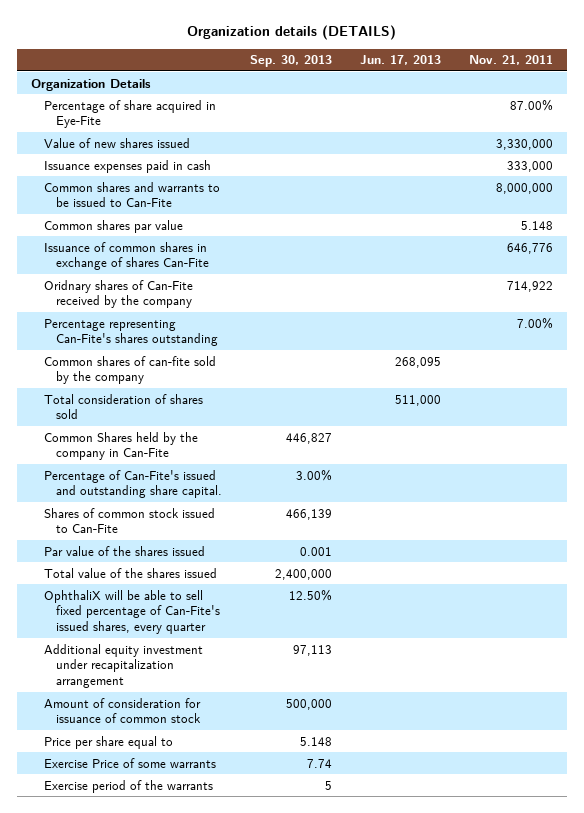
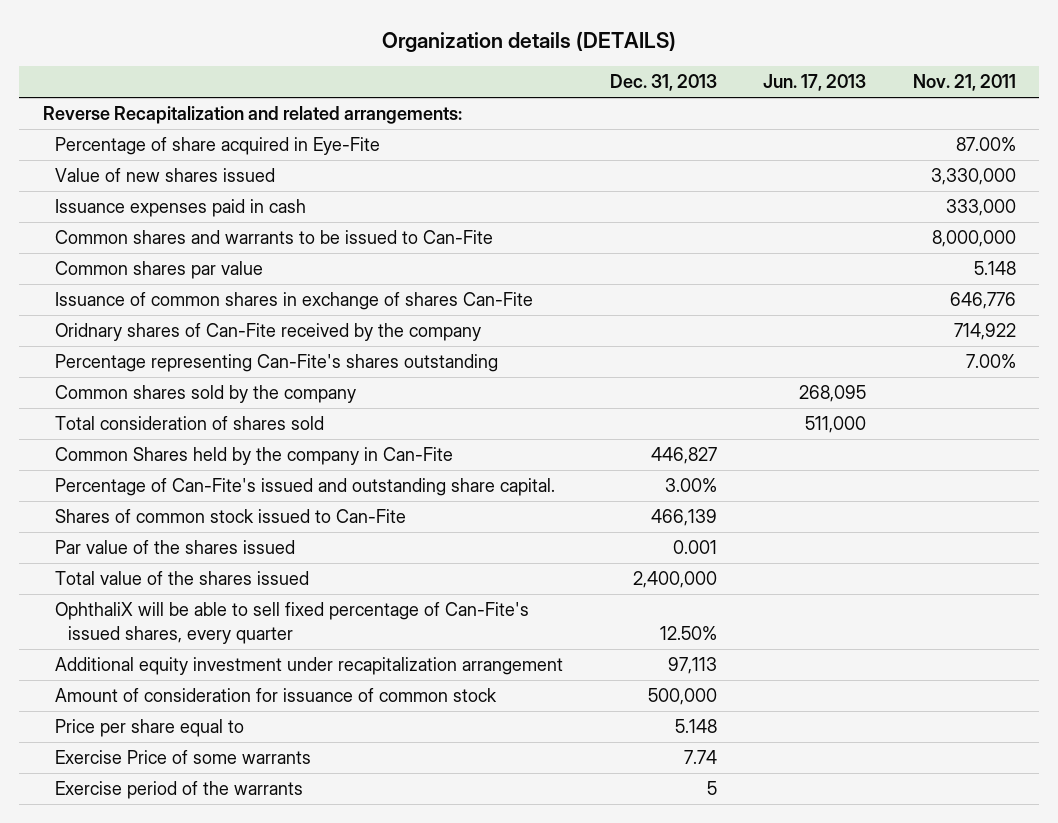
[250,55,333,68] Sep. 30, 2013 -> none
none -> [609,74,717,92] Dec. 31, 2013
[30,78,151,91] Organization Details -> none
none -> [42,106,462,125] Reverse Recapitalization and related arrangements:
[43,355,216,385] Common shares of can-fite sold by the company -> [55,385,357,404] Common shares sold by the company

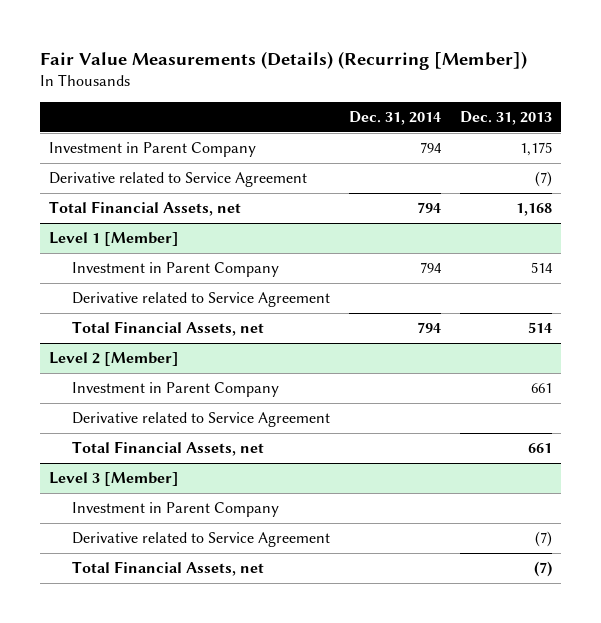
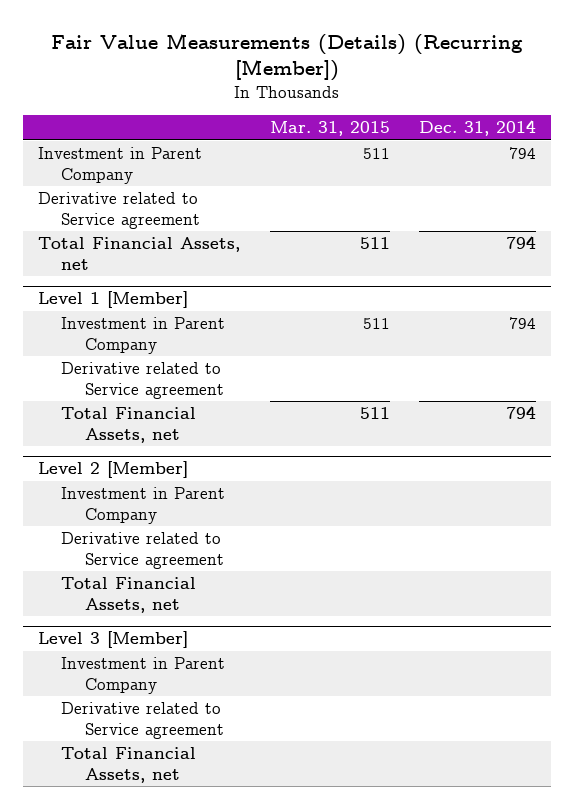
[459,111,552,126] Dec. 31, 2013 -> none
none -> [269,121,390,137] Mar. 31, 2015
[49,172,308,188] Derivative related to Service Agreement -> [37,192,201,229] Derivative related to Service agreement
[71,292,330,308] Derivative related to Service Agreement -> [61,362,224,399] Derivative related to Service agreement
[71,412,330,428] Derivative related to Service Agreement -> [61,532,224,569] Derivative related to Service agreement
[71,532,330,548] Derivative related to Service Agreement -> [61,702,224,739] Derivative related to Service agreement

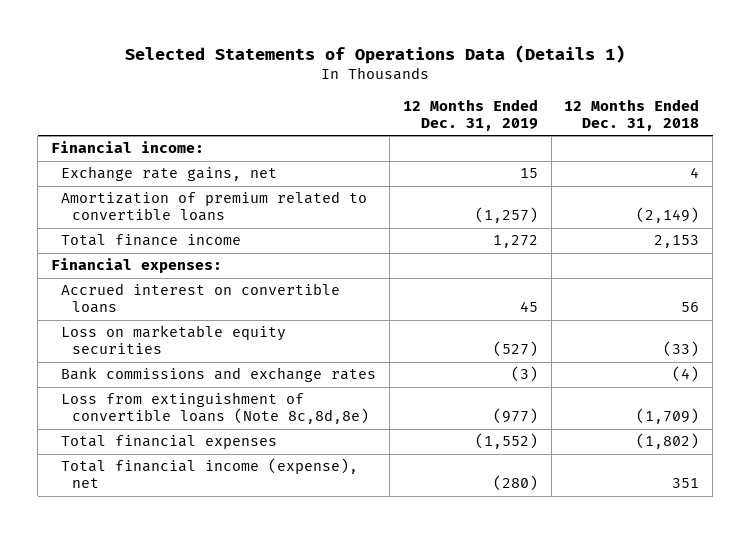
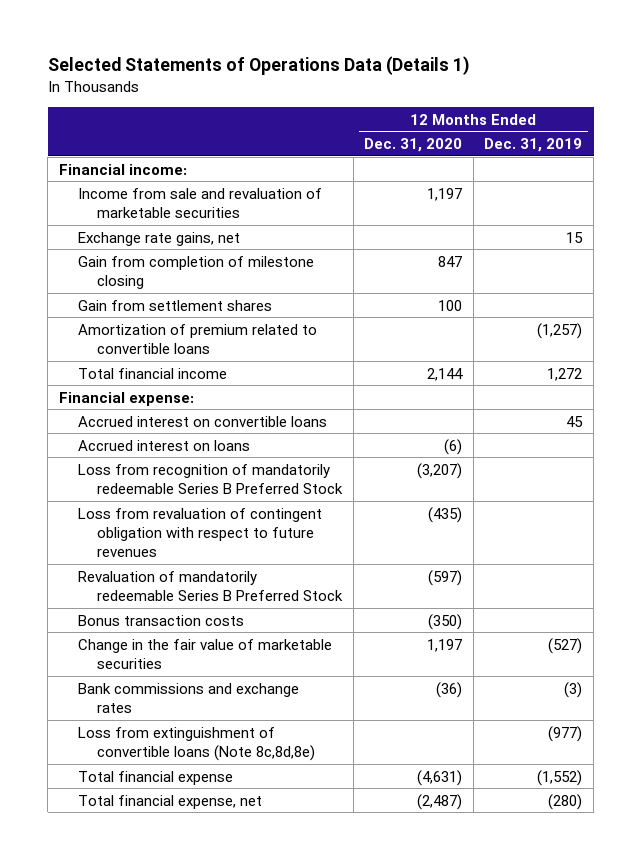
[564,99,700,132] 12 Months Ended Dec. 31, 2018 -> none
none -> [364,137,463,152] Dec. 31, 2020
none -> [78,187,323,218] Income from sale and revaluation of marketable securities
none -> [78,255,315,289] Gain from completion of milestone closing
none -> [78,299,273,311] Gain from settlement shares
[61,234,242,247] Total finance income -> [78,367,228,379] Total financial income
[51,258,223,274] Financial expenses: -> [58,391,194,406] Financial expense:
none -> [78,439,251,451] Accrued interest on loans
none -> [78,463,344,494] Loss from recognition of mandatorily redeemable Series B Preferred Stock
none -> [78,507,323,558] Loss from revaluation of contingent obligation with respect to future revenues
none -> [78,570,344,601] Revaluation of mandatorily redeemable Series B Preferred Stock
none -> [78,614,245,626] Bonus transaction costs
[61,325,287,355] Loss on marketable equity securities -> [78,638,333,669] Change in the fair value of marketable securities
[61,435,278,450] Total financial expenses -> [78,770,234,785] Total financial expense
[61,458,359,489] Total financial income (expense), net -> [78,794,263,809] Total financial expense, net

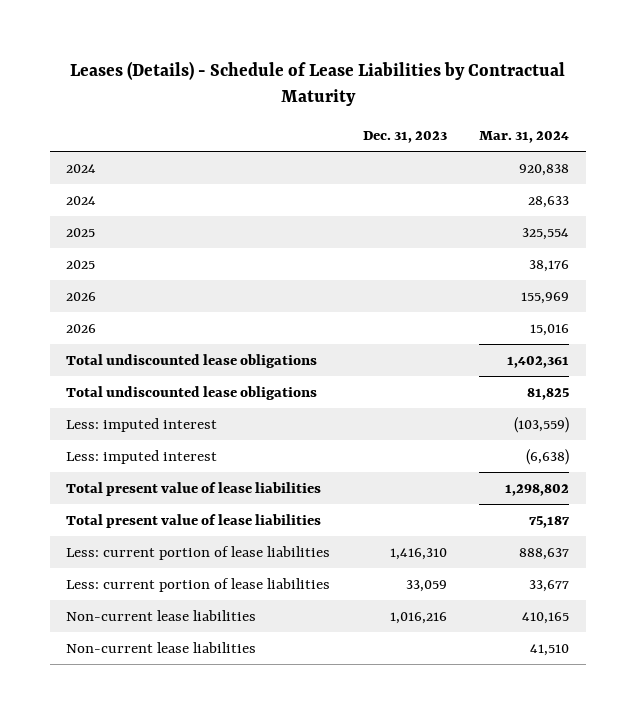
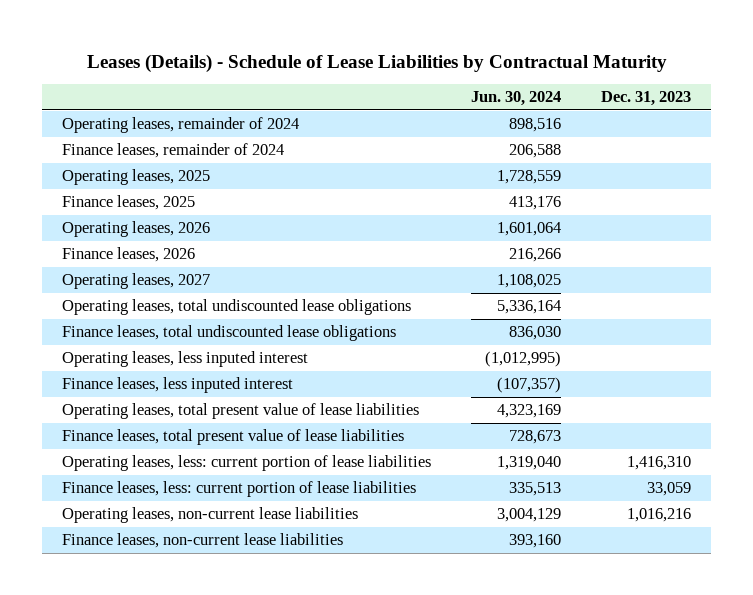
[479,130,570,143] Mar. 31, 2024 -> none
none -> [471,91,562,107] Jun. 30, 2024
[66,163,97,173] 2024 -> [62,117,300,134] Operating leases, remainder of 2024
[66,195,97,205] 2024 -> [62,143,285,159] Finance leases, remainder of 2024
[66,227,96,237] 2025 -> [62,169,211,186] Operating leases, 2025
[66,259,96,269] 2025 -> [62,195,196,211] Finance leases, 2025
[66,291,97,301] 2026 -> [62,221,211,238] Operating leases, 2026
[66,323,97,333] 2026 -> [62,247,196,263] Finance leases, 2026
none -> [62,273,211,290] Operating leases, 2027
[66,353,318,368] Total undiscounted lease obligations -> [62,299,412,316] Operating leases, total undiscounted lease obligations
[66,385,318,400] Total undiscounted lease obligations -> [62,325,397,342] Finance leases, total undiscounted lease obligations
[66,417,218,432] Less: imputed interest -> [62,351,309,368] Operating leases, less inputed interest
[66,449,218,464] Less: imputed interest -> [62,377,294,394] Finance leases, less inputed interest
[66,481,322,496] Total present value of lease liabilities -> [62,403,420,420] Operating leases, total present value of lease liabilities
[66,513,322,528] Total present value of lease liabilities -> [62,429,405,446] Finance leases, total present value of lease liabilities
[66,545,331,560] Less: current portion of lease liabilities -> [62,455,432,472] Operating leases, less: current portion of lease liabilities
[66,577,331,592] Less: current portion of lease liabilities -> [62,481,417,498] Finance leases, less: current portion of lease liabilities
[66,609,257,621] Non-current lease liabilities -> [62,507,359,524] Operating leases, non-current lease liabilities
[66,641,257,653] Non-current lease liabilities -> [62,533,344,549] Finance leases, non-current lease liabilities

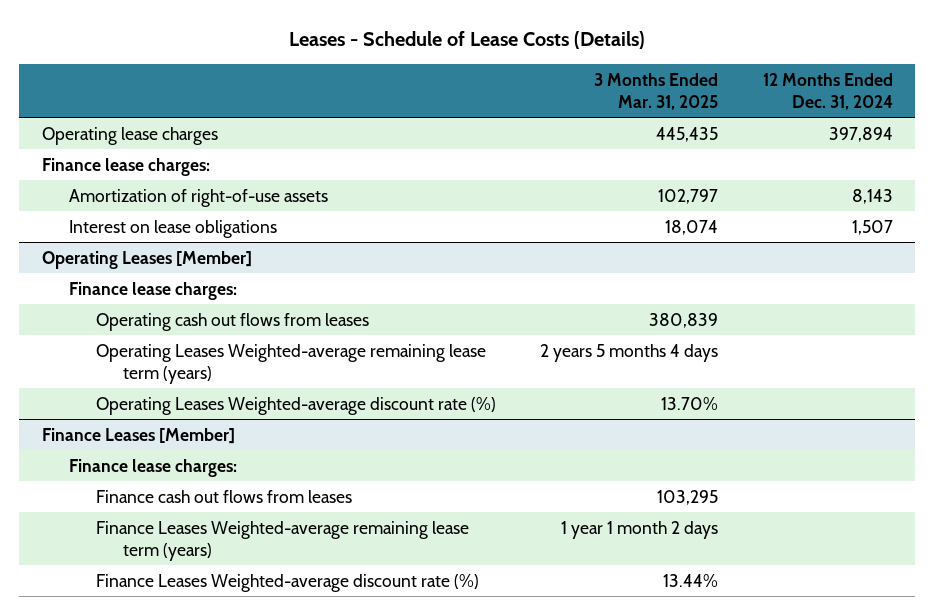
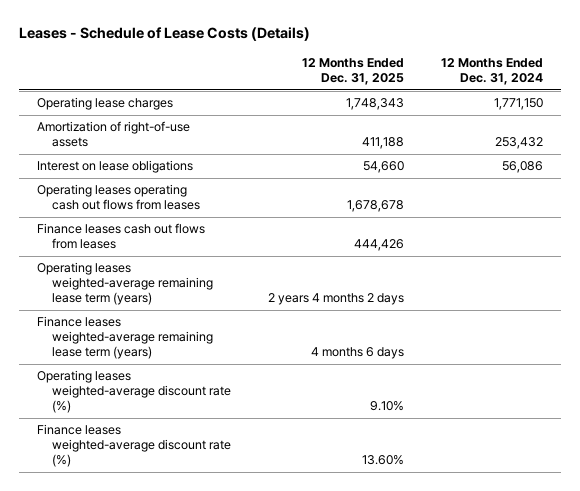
[594,72,719,110] 3 Months Ended Mar. 31, 2025 -> none
none -> [301,58,404,85] 12 Months Ended Dec. 31, 2025
[41,157,210,176] Finance lease charges: -> none
[41,250,252,269] Operating Leases [Member] -> none
[68,281,237,300] Finance lease charges: -> none
[95,312,369,331] Operating cash out flows from leases -> none
[95,343,486,384] Operating Leases Weighted-average remaining lease term (years) -> none
[95,396,496,415] Operating Leases Weighted-average discount rate (%) -> none
[41,427,235,444] Finance Leases [Member] -> none
[68,458,237,477] Finance lease charges: -> none
[95,489,352,503] Finance cash out flows from leases -> none
[95,520,469,561] Finance Leases Weighted-average remaining lease term (years) -> none
[95,573,479,592] Finance Leases Weighted-average discount rate (%) -> none
[829,126,894,142] 397,894 -> [493,98,543,111] 1,771,150
[852,188,894,204] 8,143 -> [494,137,543,150] 253,432
[852,219,894,235] 1,507 -> [501,161,543,174] 56,086
none -> [37,184,201,211] Operating leases operating cash out flows from leases
none -> [37,223,206,250] Finance leases cash out flows from leases
none -> [37,262,214,306] Operating leases weighted-average remaining lease term (years)
none -> [37,316,214,360] Finance leases weighted-average remaining lease term (years)
none -> [37,370,232,414] Operating leases weighted-average discount rate (%)
none -> [37,424,232,468] Finance leases weighted-average discount rate (%)

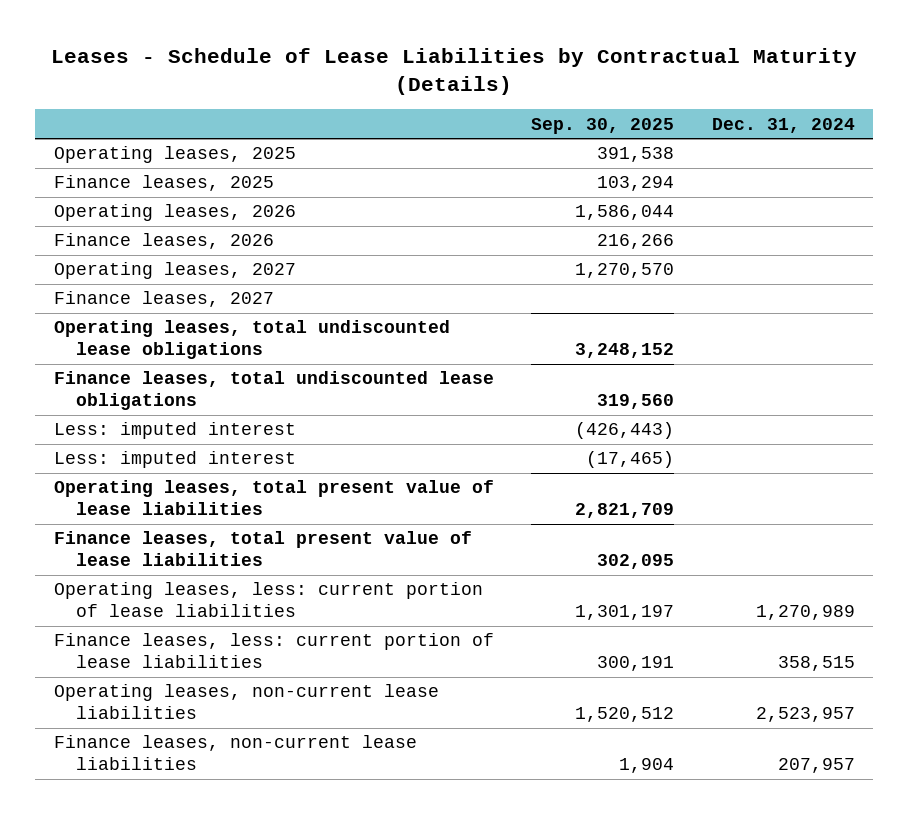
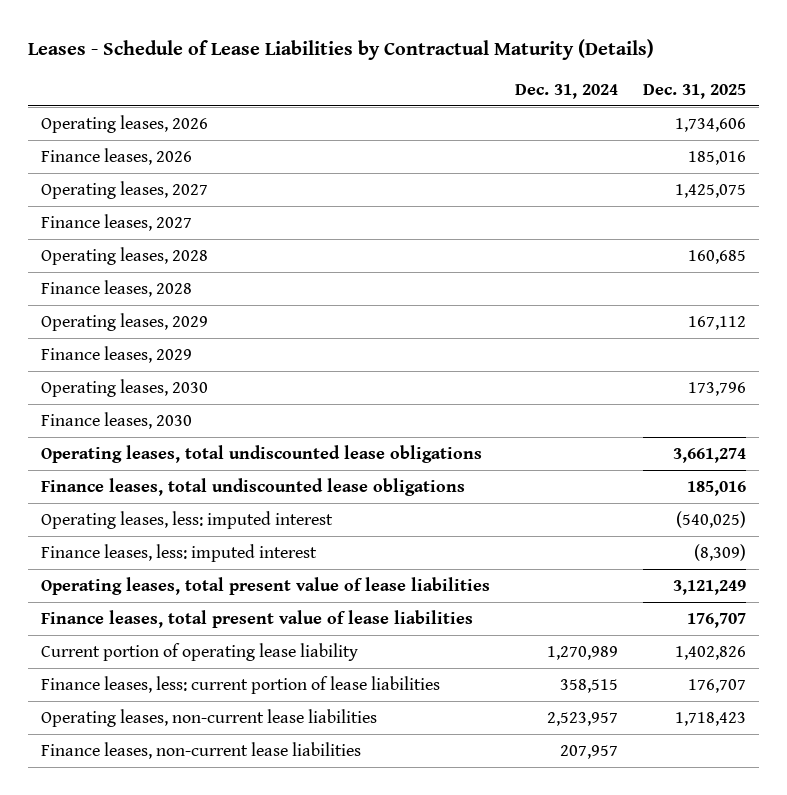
[531,117,675,134] Sep. 30, 2025 -> none
none -> [642,83,746,99] Dec. 31, 2025
[53,146,296,164] Operating leases, 2025 -> none
[53,175,274,192] Finance leases, 2025 -> none
none -> [40,246,208,265] Operating leases, 2028
none -> [40,279,192,297] Finance leases, 2028
none -> [40,312,208,331] Operating leases, 2029
none -> [40,345,192,363] Finance leases, 2029
none -> [40,378,208,397] Operating leases, 2030
none -> [40,411,192,429] Finance leases, 2030
[53,422,296,440] Less: imputed interest -> [40,510,333,529] Operating leases, less: imputed interest
[53,451,296,469] Less: imputed interest -> [40,543,317,562] Finance leases, less: imputed interest
[53,582,483,618] Operating leases, less: current portion of lease liabilities -> [40,642,358,661] Current portion of operating lease liability

